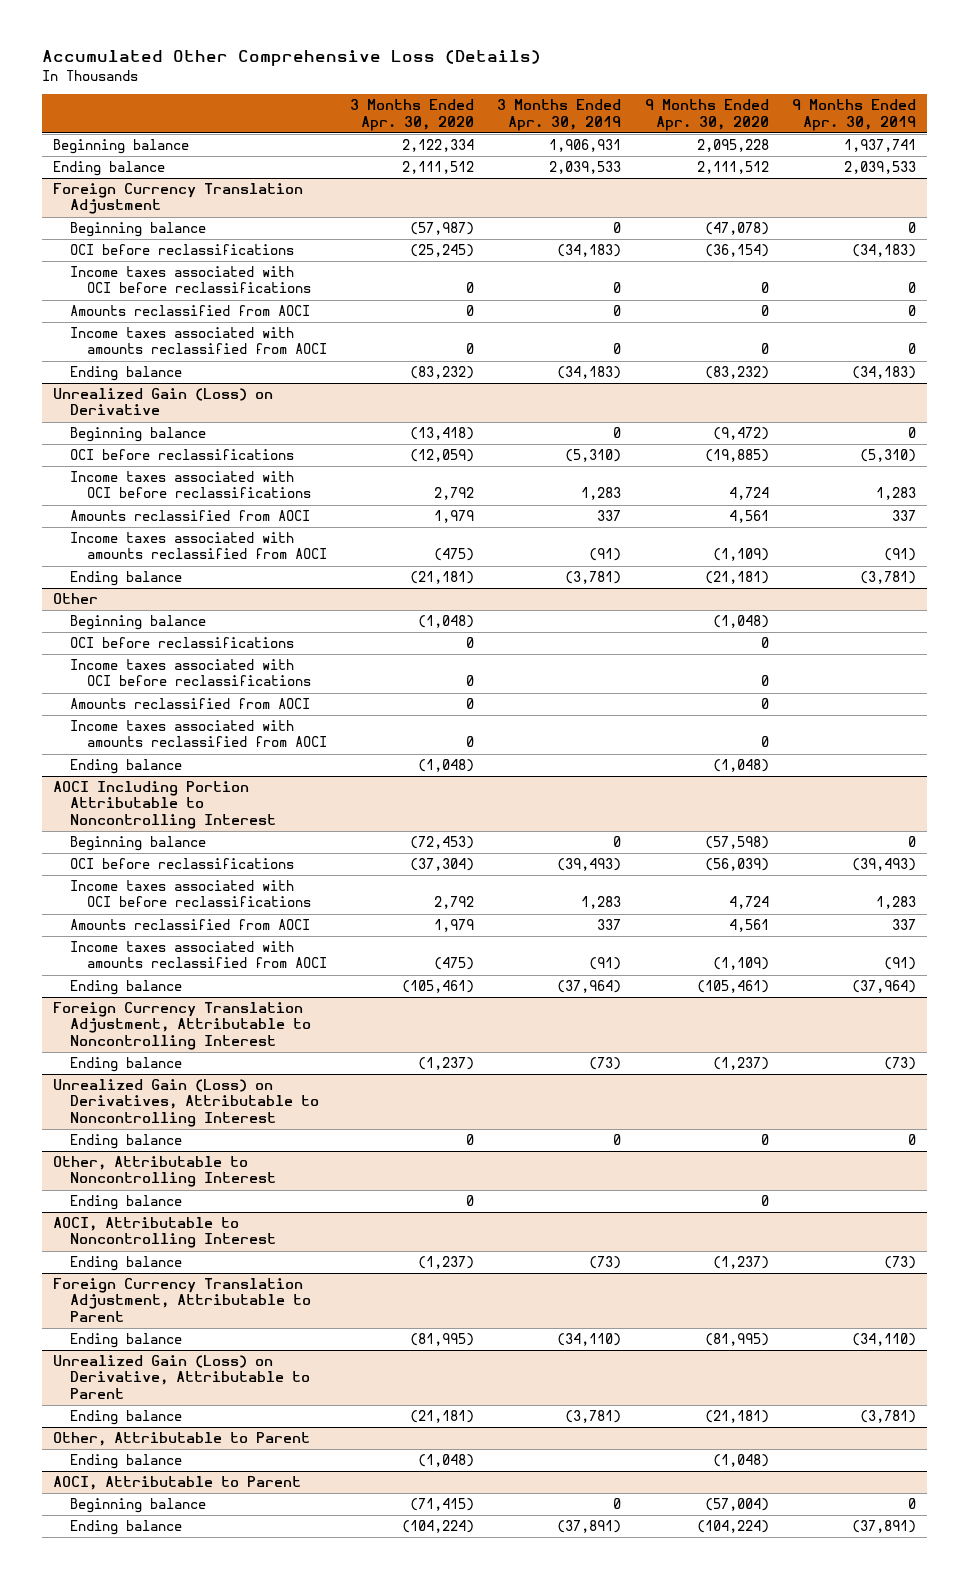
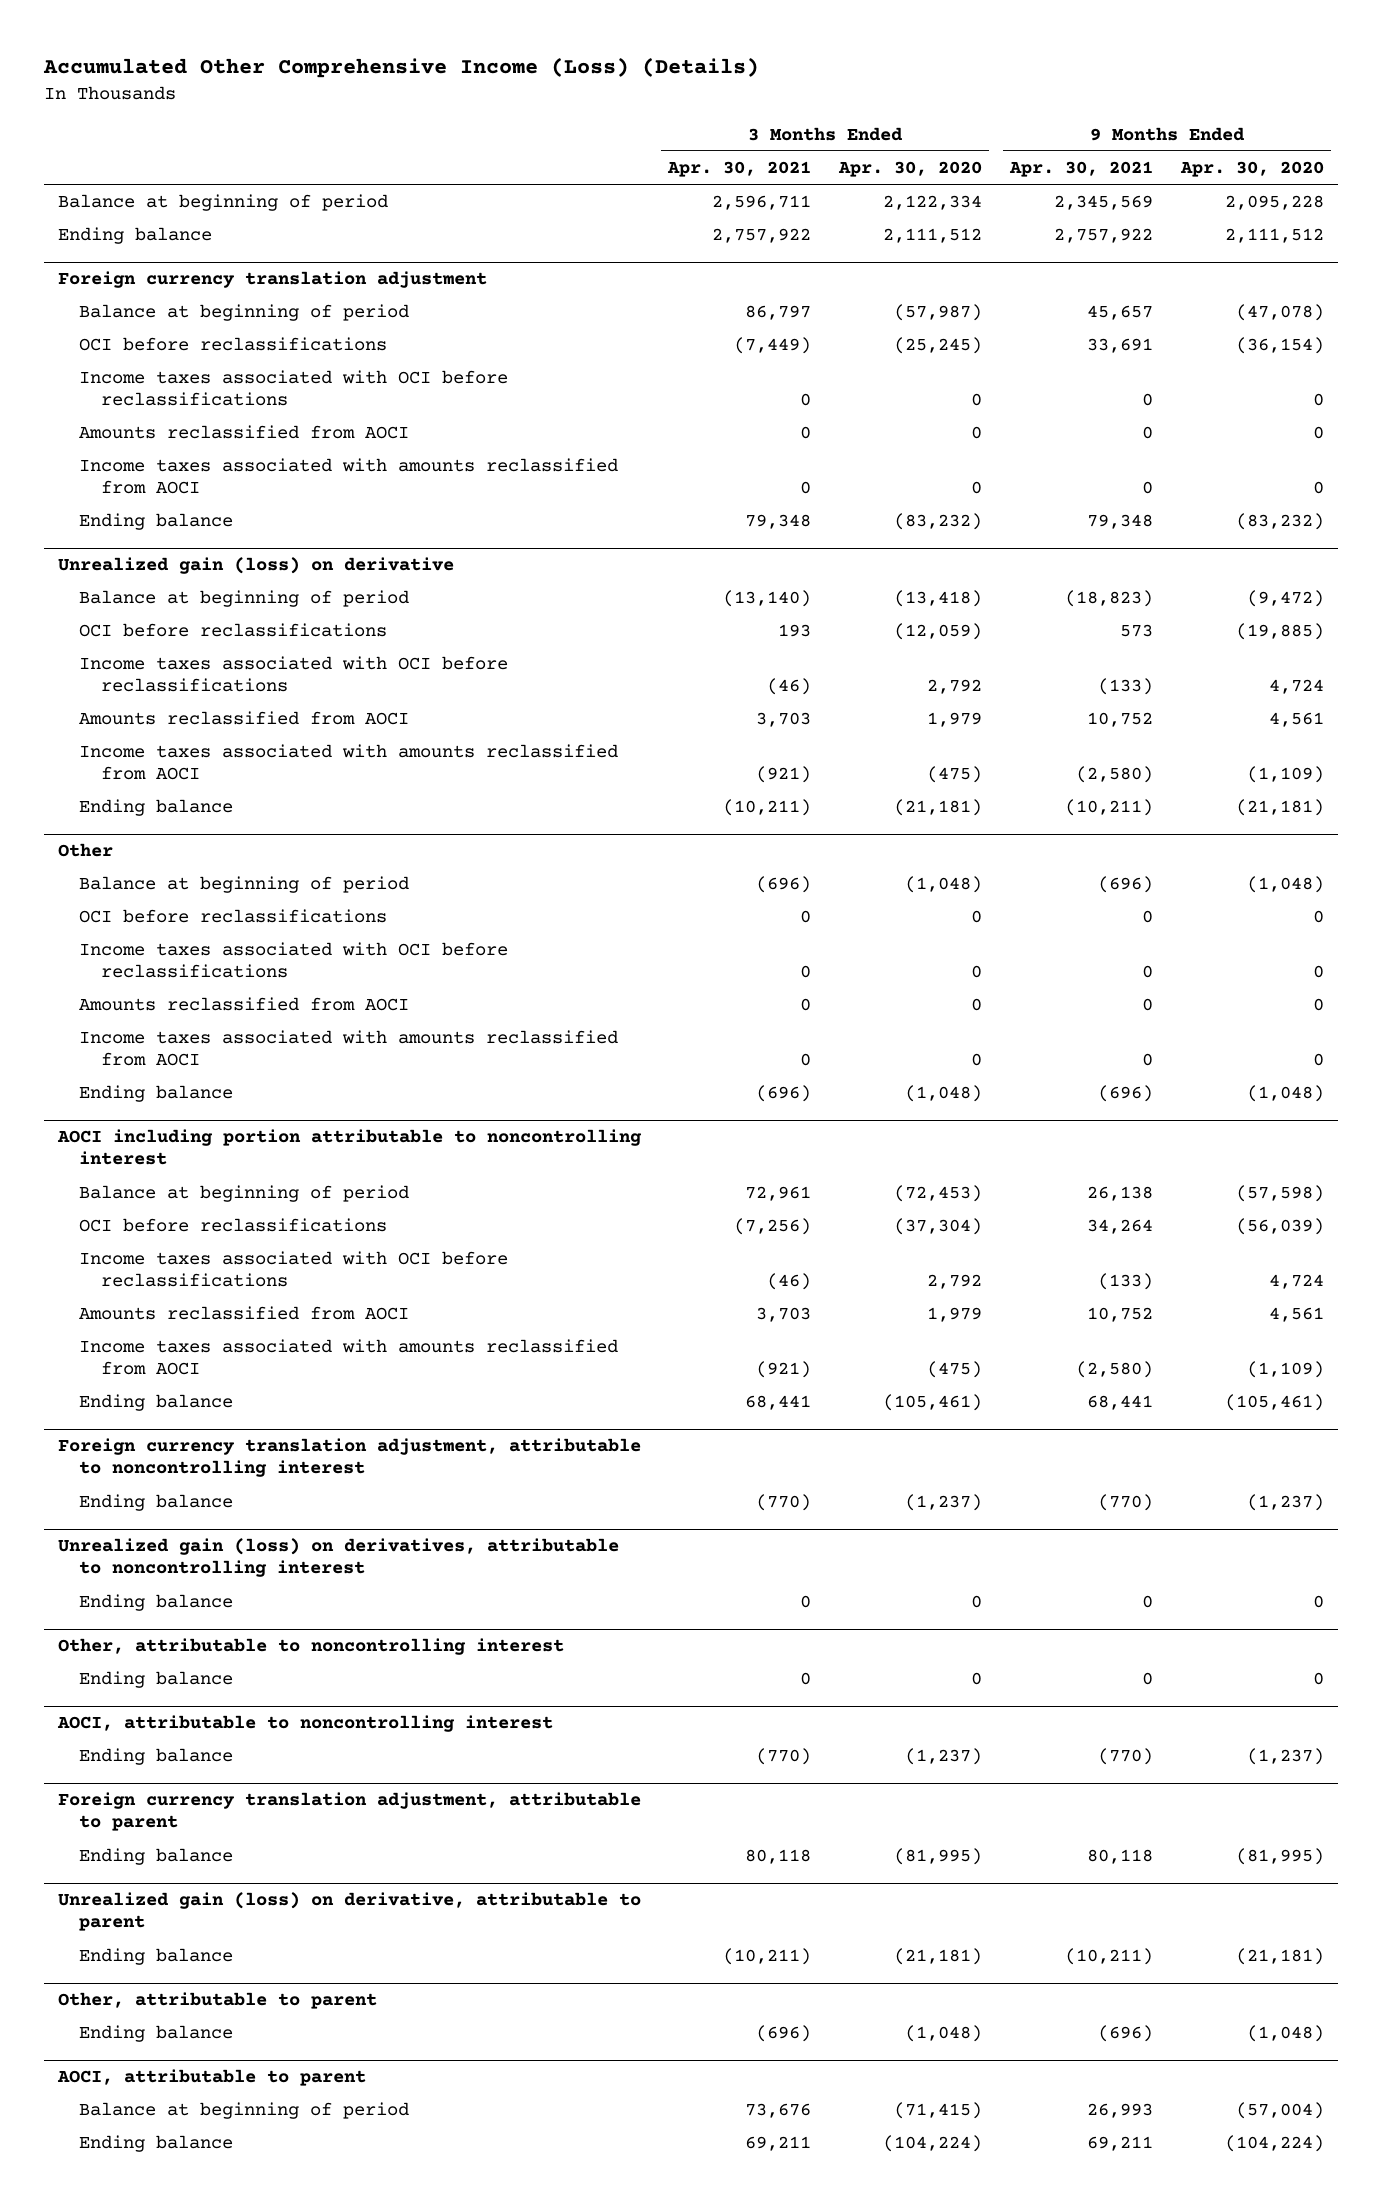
[41,50,541,67] Accumulated Other Comprehensive Loss (Details) -> [42,57,759,79] Accumulated Other Comprehensive Income (Loss) (Details)
[497,99,622,131] 3 Months Ended Apr. 30, 2019 -> none
[791,99,916,131] 9 Months Ended Apr. 30, 2019 -> none
none -> [667,161,812,178] Apr. 30, 2021
none -> [1008,161,1153,178] Apr. 30, 2021
[53,139,190,155] Beginning balance -> [57,194,388,212] Balance at beginning of period
[53,183,304,215] Foreign Currency Translation Adjustment -> [57,271,487,289] Foreign currency translation adjustment
[70,222,207,238] Beginning balance -> [79,304,410,322] Balance at beginning of period
[53,388,274,416] Unrealized Gain (Loss) on Derivative -> [57,557,454,575] Unrealized gain (loss) on derivative
[70,427,207,443] Beginning balance -> [79,590,410,608] Balance at beginning of period
[70,615,207,631] Beginning balance -> [79,876,410,894] Balance at beginning of period
[53,781,277,829] AOCI Including Portion Attributable to Noncontrolling Interest -> [56,1129,642,1166] AOCI including portion attributable to noncontrolling interest
[70,836,207,852] Beginning balance -> [79,1185,410,1203] Balance at beginning of period
[53,1002,312,1050] Foreign Currency Translation Adjustment, Attributable to Noncontrolling Interest -> [57,1438,641,1478] Foreign currency translation adjustment, attributable to noncontrolling interest
[53,1079,320,1127] Unrealized Gain (Loss) on Derivatives, Attributable to Noncontrolling Interest -> [57,1538,619,1578] Unrealized gain (loss) on derivatives, attributable to noncontrolling interest
[53,1156,277,1188] Other, Attributable to Noncontrolling Interest -> [57,1638,564,1656] Other, attributable to noncontrolling interest
[53,1217,277,1249] AOCI, Attributable to Noncontrolling Interest -> [56,1715,553,1733] AOCI, attributable to noncontrolling interest
[53,1278,312,1322] Foreign Currency Translation Adjustment, Attributable to Parent -> [57,1792,641,1832] Foreign currency translation adjustment, attributable to parent
[53,1355,311,1399] Unrealized Gain (Loss) on Derivative, Attributable to Parent -> [57,1892,641,1932] Unrealized gain (loss) on derivative, attributable to parent
[53,1432,311,1447] Other, Attributable to Parent -> [57,1992,377,2010] Other, attributable to parent
[53,1476,302,1491] AOCI, Attributable to Parent -> [56,2069,366,2087] AOCI, attributable to parent
[70,1498,207,1514] Beginning balance -> [79,2102,410,2120] Balance at beginning of period

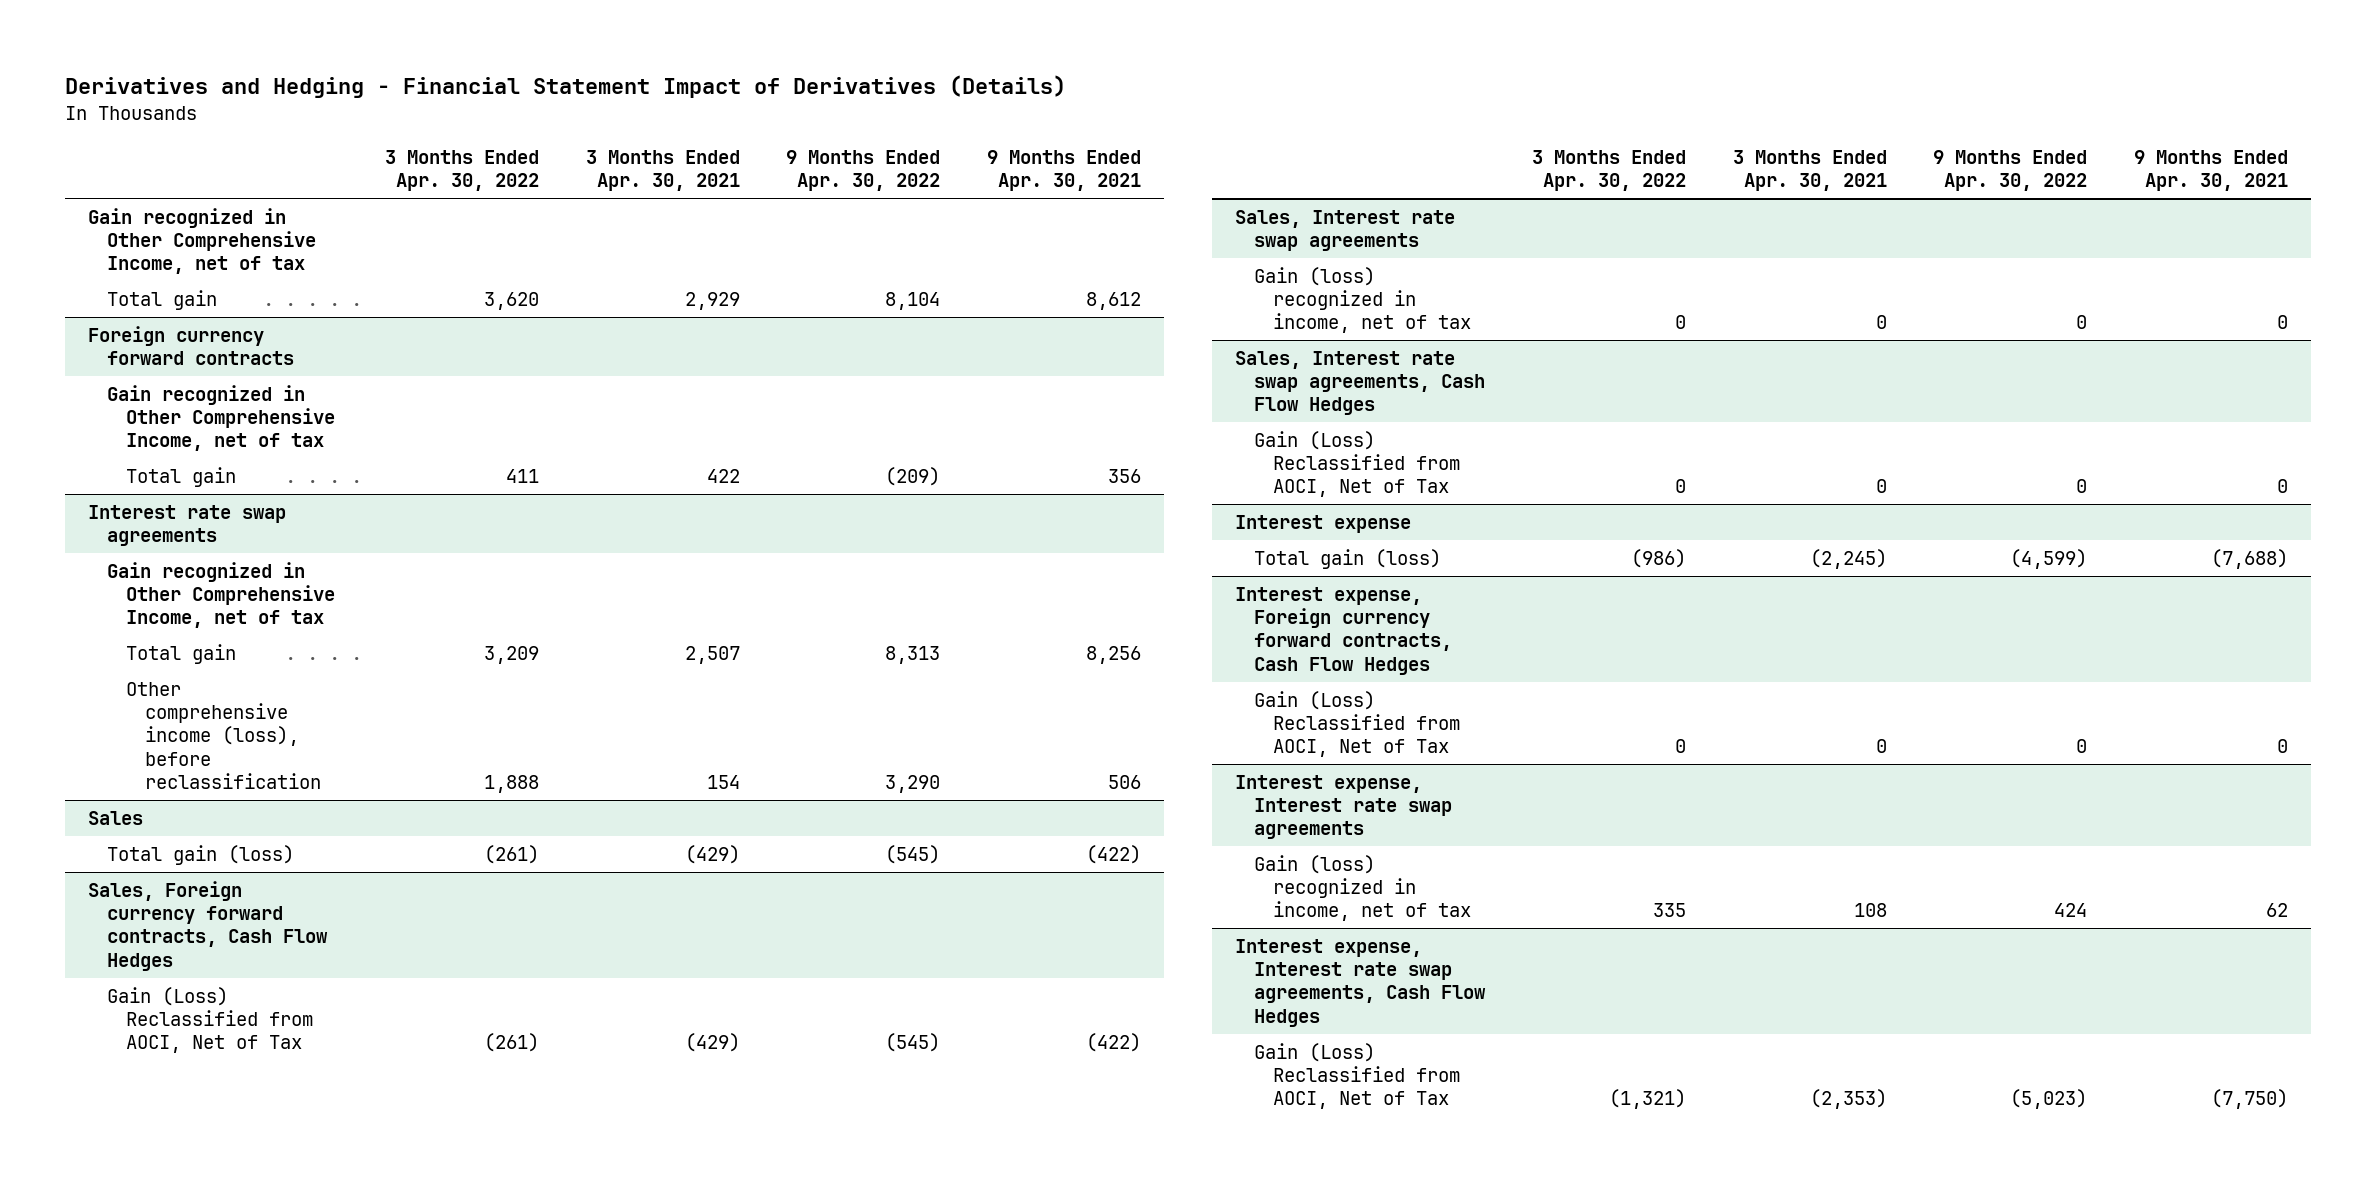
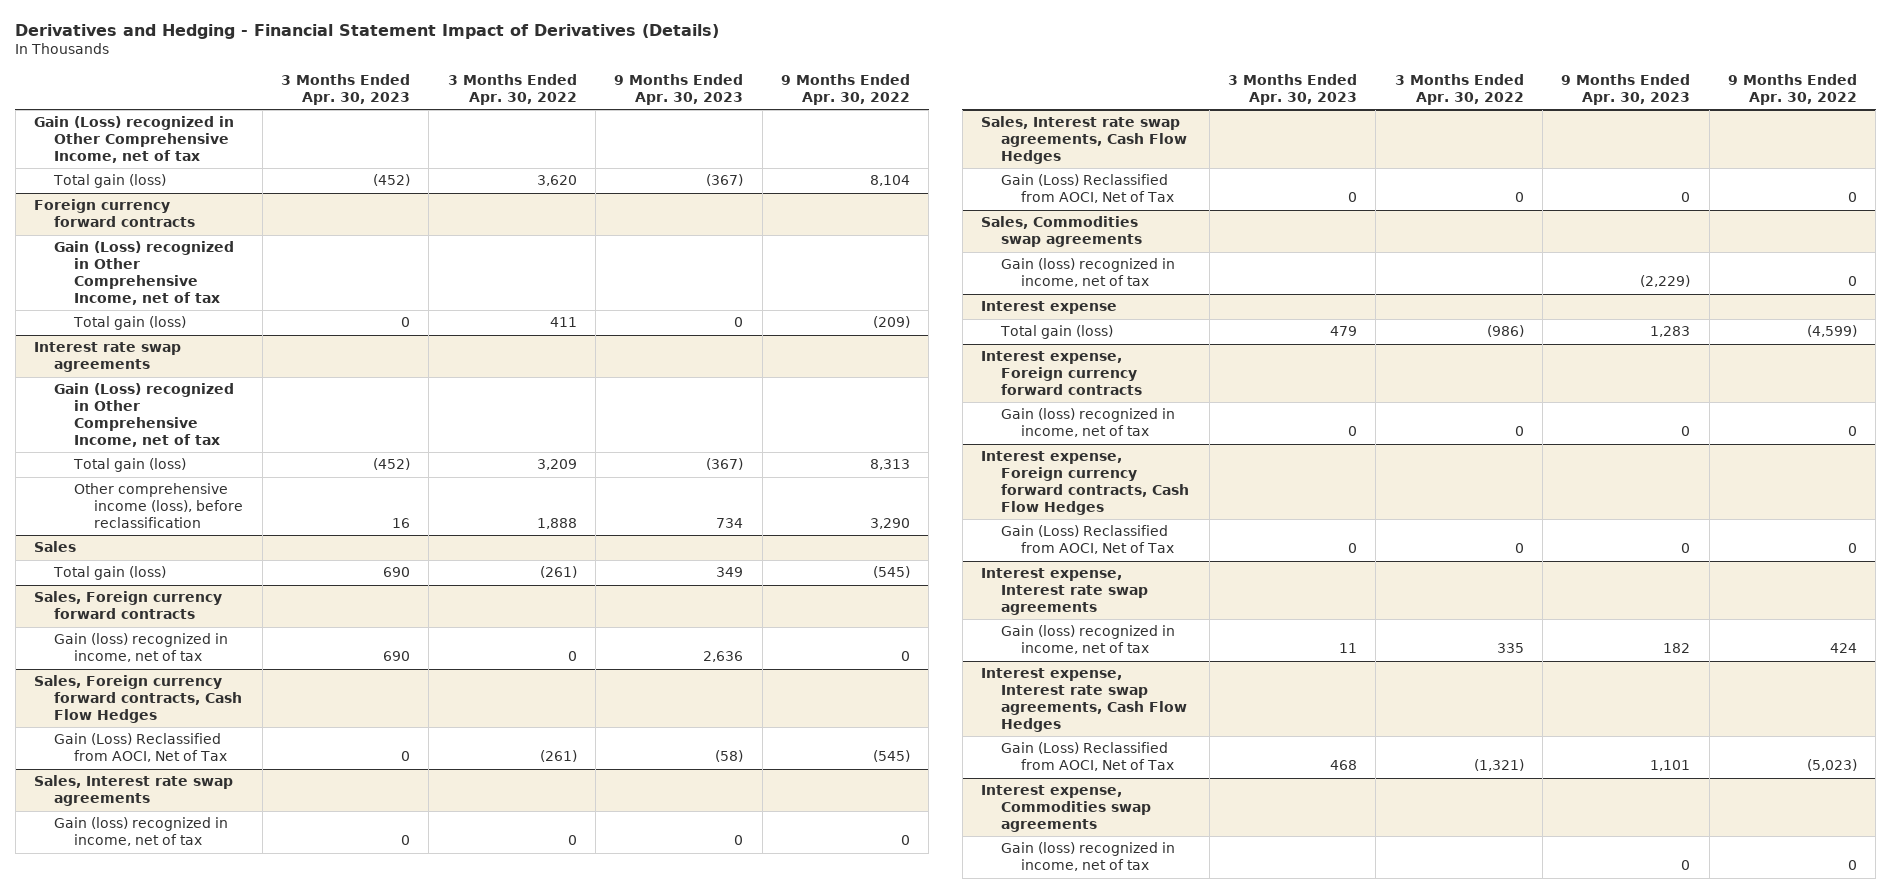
[585,149,740,192] 3 Months Ended Apr. 30, 2021 -> none
[987,149,1142,192] 9 Months Ended Apr. 30, 2021 -> none
none -> [281,74,411,105] 3 Months Ended Apr. 30, 2023
none -> [614,74,744,105] 9 Months Ended Apr. 30, 2023
[88,207,317,275] Gain recognized in Other Comprehensive Income, net of tax -> [34,116,235,163] Gain (Loss) recognized in Other Comprehensive Income, net of tax
[107,289,218,310] Total gain -> [53,174,167,189] Total gain (loss)
[107,384,336,452] Gain recognized in Other Comprehensive Income, net of tax -> [54,241,235,305] Gain (Loss) recognized in Other Comprehensive Income, net of tax
[126,466,237,487] Total gain -> [73,316,187,331] Total gain (loss)
[107,561,336,629] Gain recognized in Other Comprehensive Income, net of tax -> [54,383,235,447] Gain (Loss) recognized in Other Comprehensive Income, net of tax
[126,643,237,664] Total gain -> [73,458,187,473] Total gain (loss)
none -> [34,591,223,620] Sales, Foreign currency forward contracts
none -> [54,633,229,663] Gain (loss) recognized in income, net of tax
none -> [981,216,1143,248] Sales, Commodities swap agreements
none -> [1001,258,1176,288] Gain (loss) recognized in income, net of tax
none -> [981,351,1143,395] Interest expense, Foreign currency forward contracts
none -> [1001,408,1176,438] Gain (loss) recognized in income, net of tax
none -> [981,785,1152,832] Interest expense, Commodities swap agreements
none -> [1001,842,1176,872] Gain (loss) recognized in income, net of tax

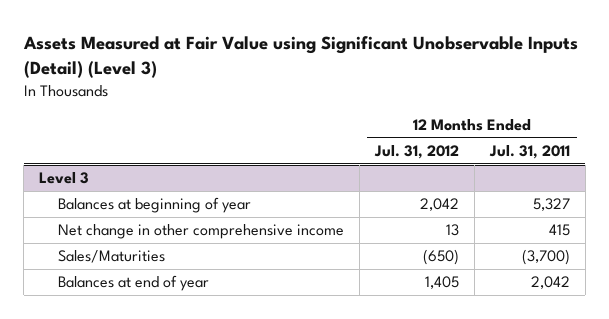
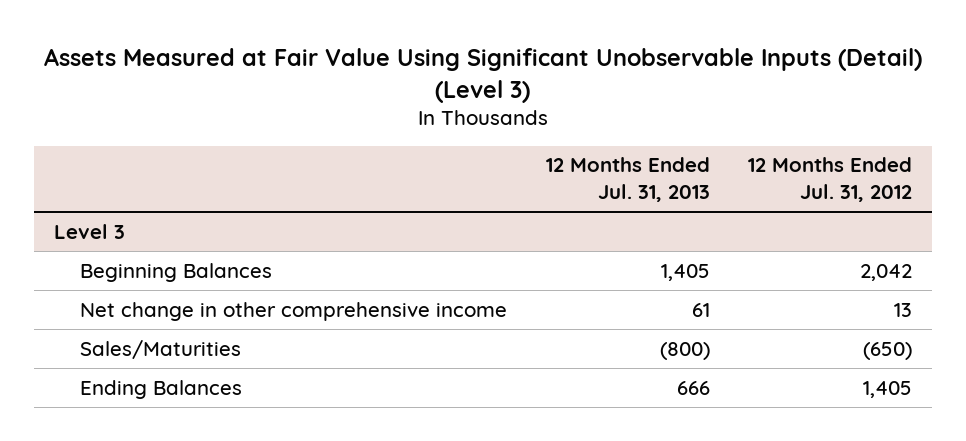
[22,35,578,78] Assets Measured at Fair Value using Significant Unobservable Inputs (Detail) (Level 3) -> [44,48,923,103] Assets Measured at Fair Value Using Significant Unobservable Inputs (Detail) (Level 3)
[488,145,570,160] Jul. 31, 2011 -> none
none -> [545,157,710,202] 12 Months Ended Jul. 31, 2013
[58,197,252,214] Balances at beginning of year -> [79,262,272,282] Beginning Balances
[58,275,210,292] Balances at end of year -> [79,379,242,399] Ending Balances

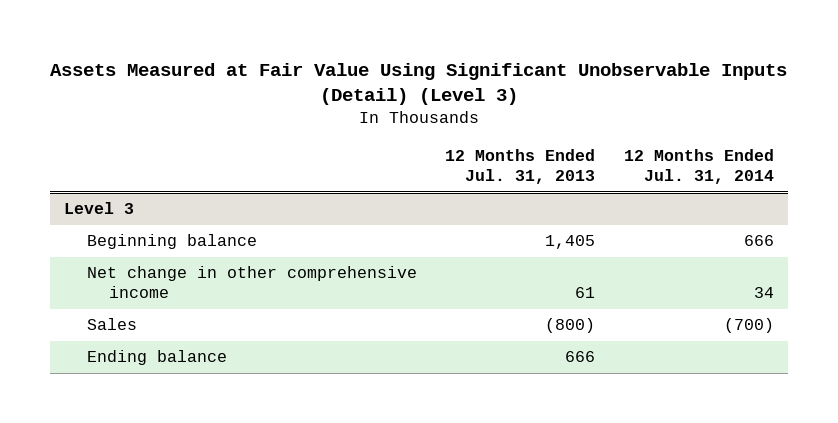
[748,157,913,202] 12 Months Ended Jul. 31, 2012 -> none
none -> [623,149,774,185] 12 Months Ended Jul. 31, 2014
[79,262,272,282] Beginning Balances -> [86,234,257,250] Beginning balance
[79,339,241,359] Sales/Maturities -> [86,318,137,331] Sales
[79,379,242,399] Ending Balances -> [86,350,227,366] Ending balance

